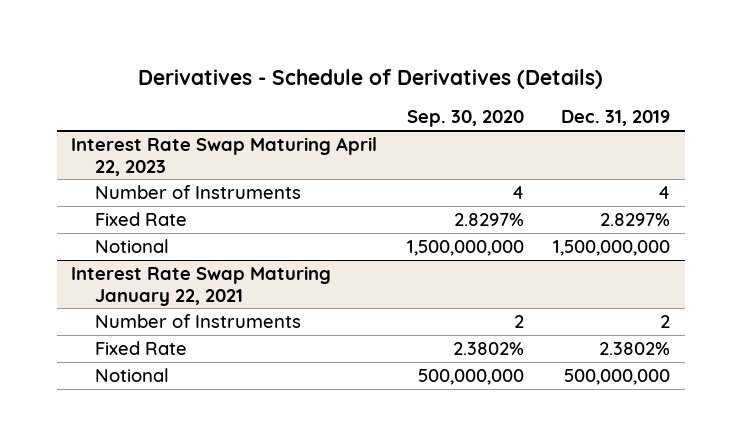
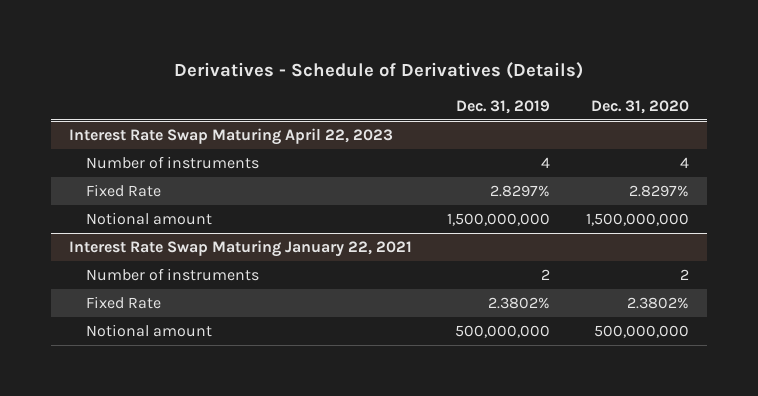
[406,110,524,128] Sep. 30, 2020 -> none
none -> [591,99,690,114] Dec. 31, 2020
[95,184,302,199] Number of Instruments -> [86,156,260,170] Number of instruments
[95,238,170,253] Notional -> [86,212,213,226] Notional amount
[95,313,302,328] Number of Instruments -> [86,268,260,282] Number of instruments
[95,367,170,382] Notional -> [86,324,213,338] Notional amount

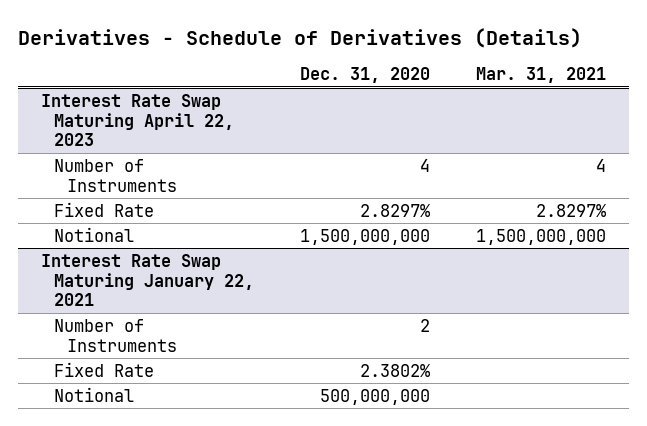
[456,99,551,114] Dec. 31, 2019 -> none
none -> [475,67,606,84] Mar. 31, 2021
[86,156,260,170] Number of instruments -> [54,158,177,192] Number of Instruments
[86,212,213,226] Notional amount -> [54,226,135,242] Notional
[86,268,260,282] Number of instruments -> [54,318,177,352] Number of Instruments
[86,324,213,338] Notional amount -> [54,386,135,402] Notional

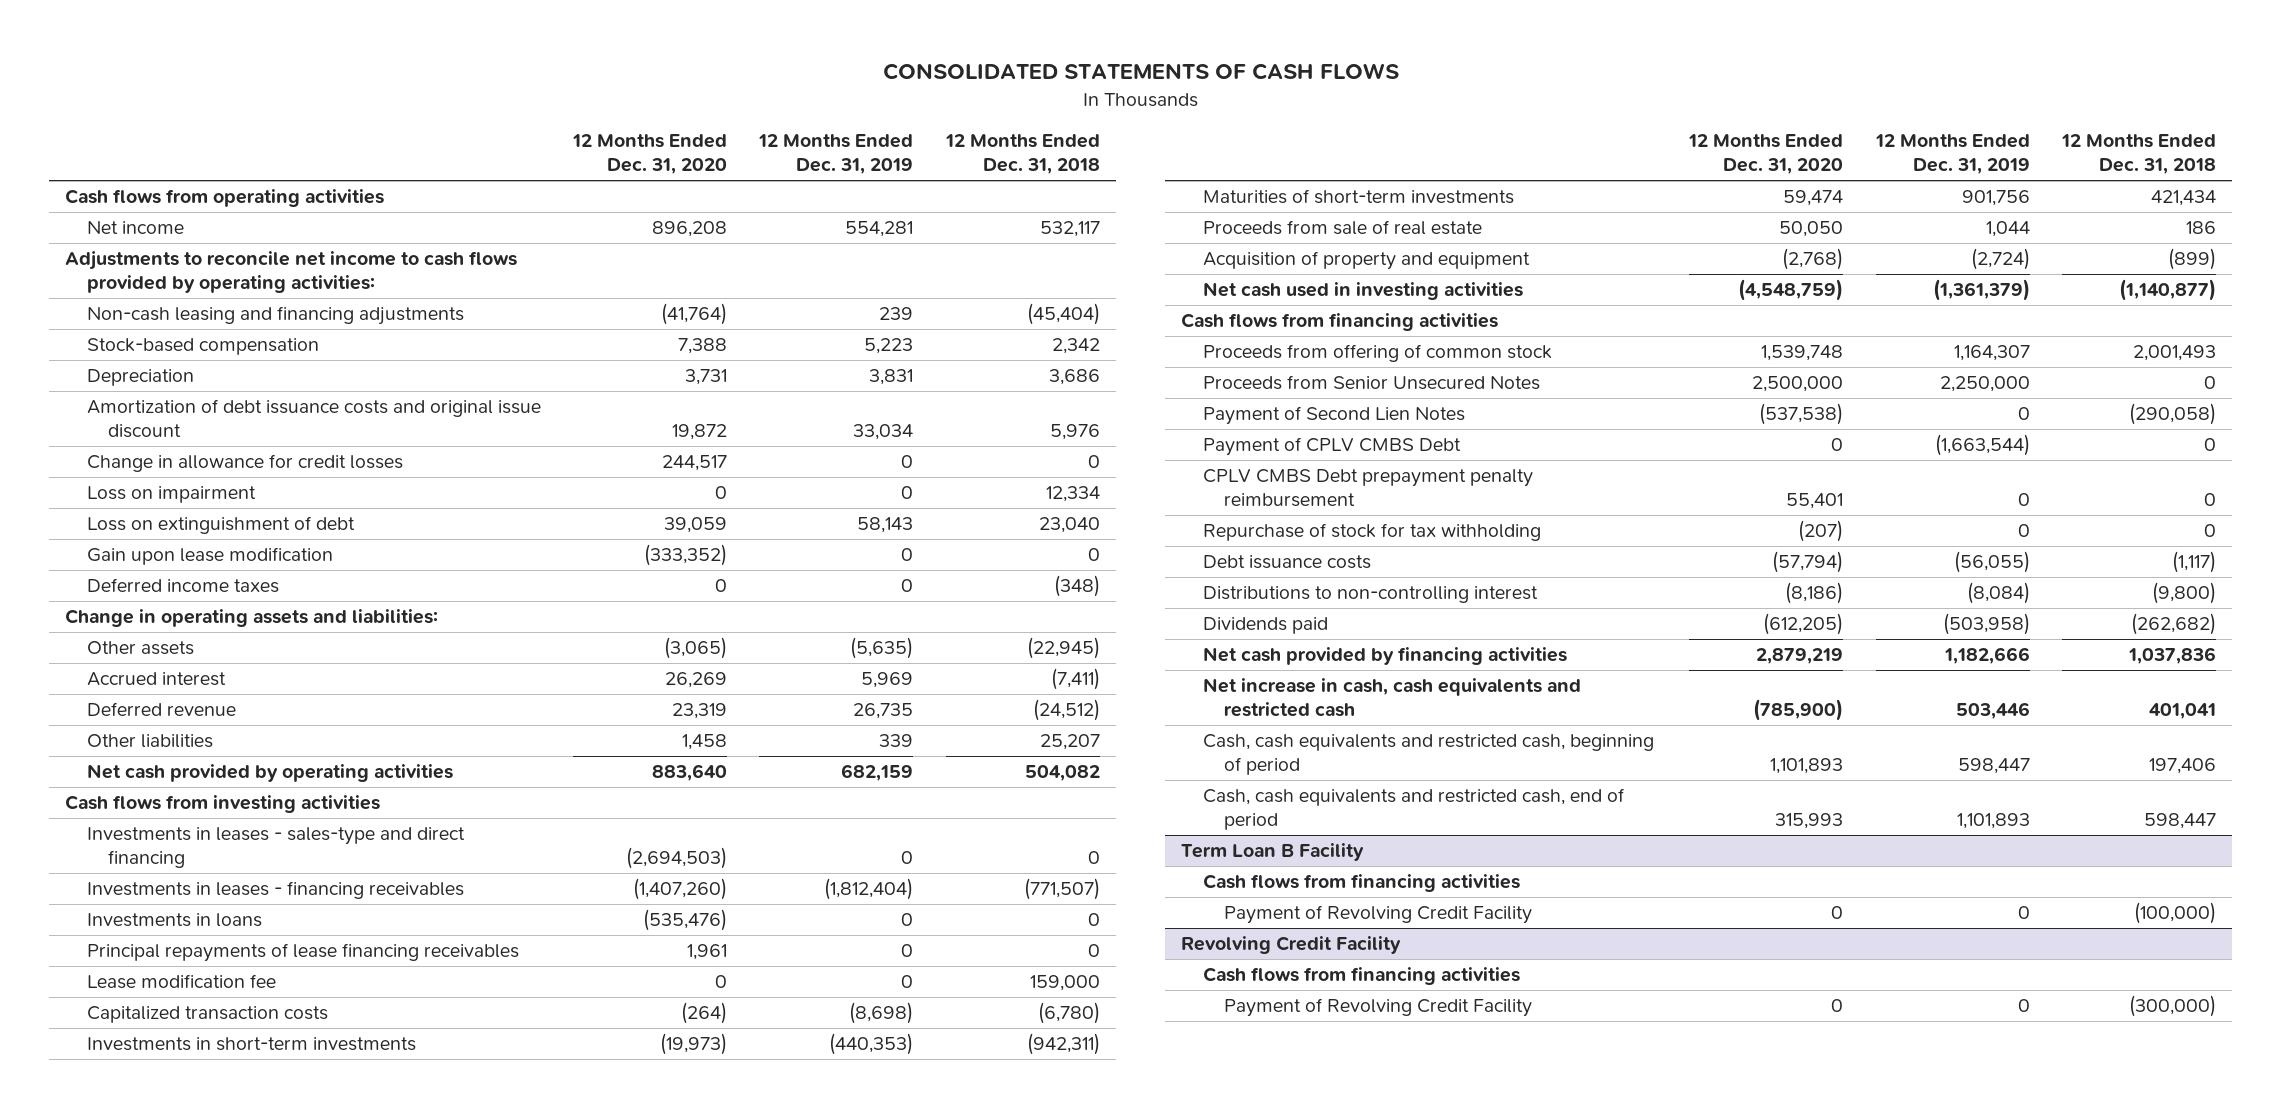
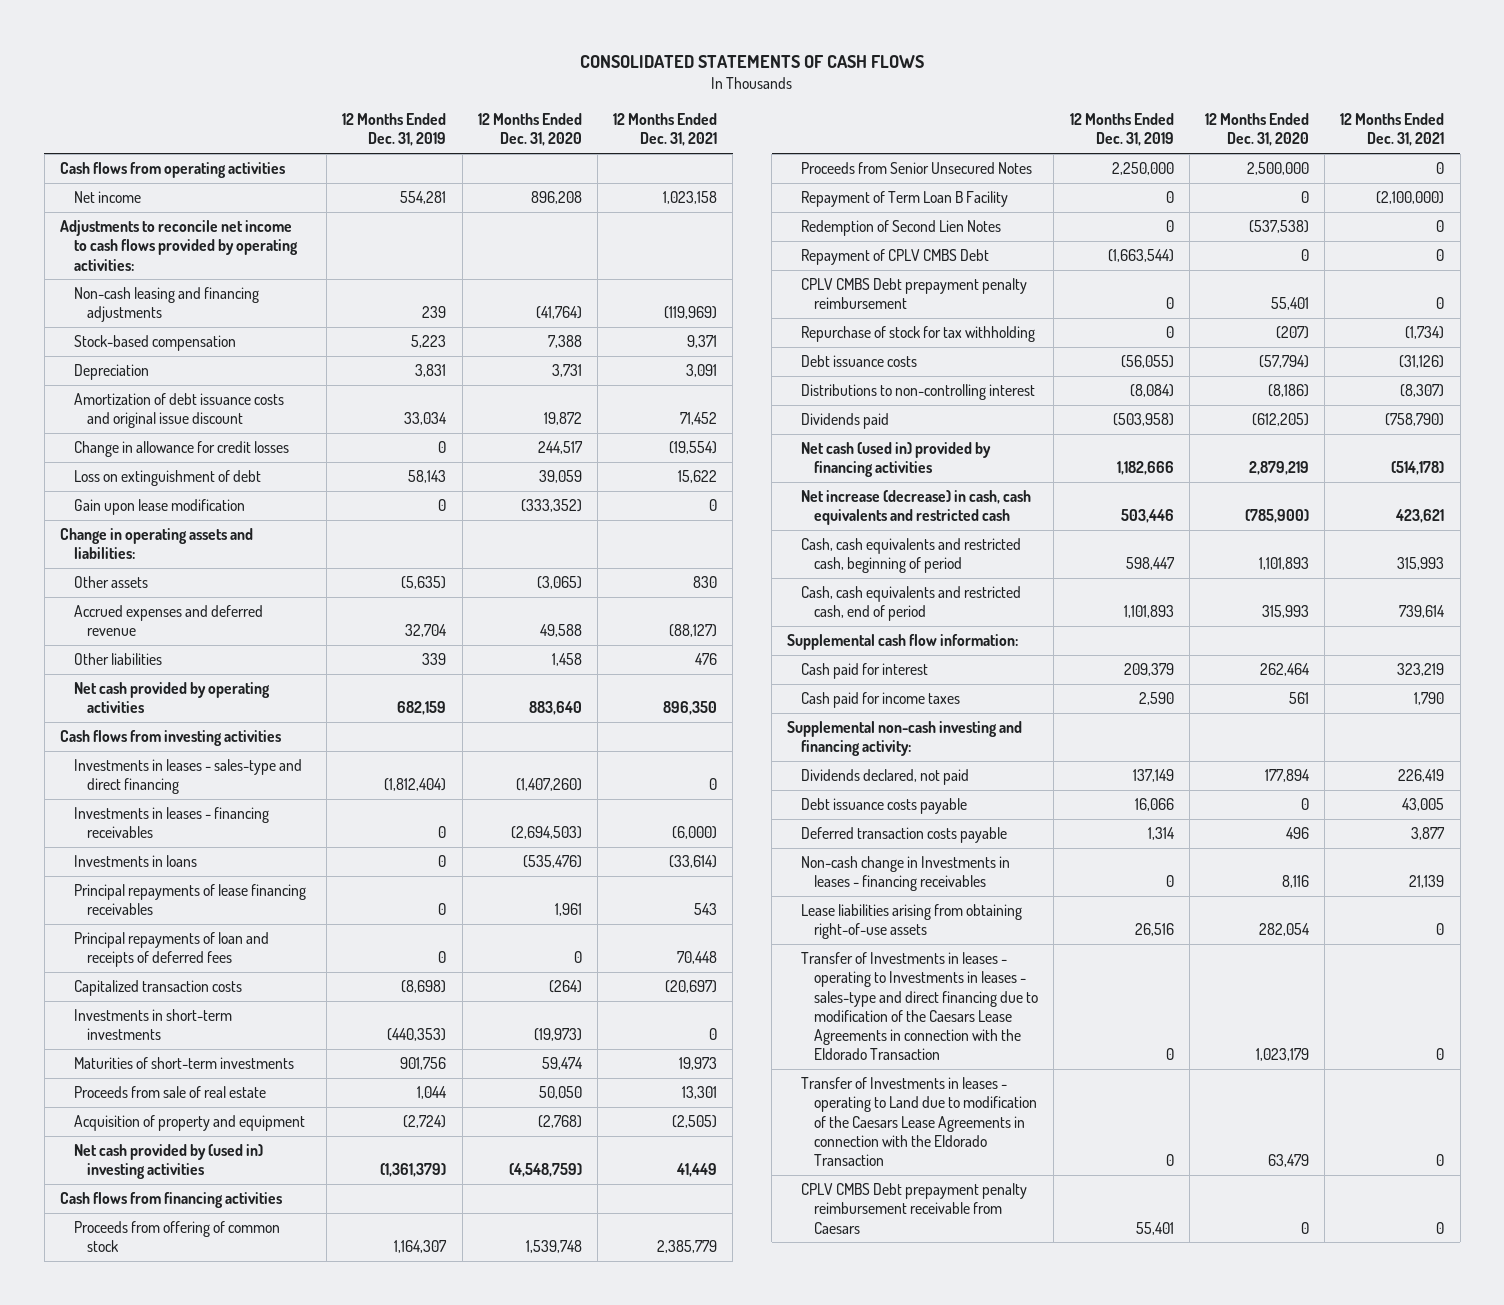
[944,134,1100,175] 12 Months Ended Dec. 31, 2018 -> none
none -> [613,113,718,147] 12 Months Ended Dec. 31, 2021
[86,486,256,504] Loss on impairment -> none
[86,578,279,594] Deferred income taxes -> none
[86,672,226,687] Accrued interest -> none
[86,702,236,717] Deferred revenue -> none
none -> [73,605,263,637] Accrued expenses and deferred revenue
[625,847,727,870] (2,694,503) -> [515,778,582,792] (1,407,260)
[901,851,914,865] 0 -> [384,778,447,792] (1,812,404)
[632,878,727,901] (1,407,260) -> [510,826,582,840] (2,694,503)
[824,878,914,901] (1,812,404) -> [438,826,447,839] 0
[86,974,276,990] Lease modification fee -> none
none -> [73,932,269,968] Principal repayments of loan and receipts of deferred fees
[1202,282,1523,301] Net cash used in investing activities -> [73,1144,263,1180] Net cash provided by (used in) investing activities
none -> [800,191,1008,208] Repayment of Term Loan B Facility
[1202,406,1465,426] Payment of Second Lien Notes -> [800,220,1001,237] Redemption of Second Lien Notes
[1202,437,1461,457] Payment of CPLV CMBS Debt -> [800,249,989,266] Repayment of CPLV CMBS Debt
[1202,647,1567,666] Net cash provided by financing activities -> [800,442,991,478] Net cash (used in) provided by financing activities
[1202,678,1581,718] Net increase in cash, cash equivalents and restricted cash -> [800,490,1031,526] Net increase (decrease) in cash, cash equivalents and restricted cash
[1181,843,1365,862] Term Loan B Facility -> none
[1202,874,1520,893] Cash flows from financing activities -> none
[1224,905,1533,925] Payment of Revolving Credit Facility -> none
[1181,936,1402,955] Revolving Credit Facility -> none
[1202,967,1520,986] Cash flows from financing activities -> none
[1224,998,1533,1018] Payment of Revolving Credit Facility -> none
none -> [787,634,1019,651] Supplemental cash flow information:
none -> [800,663,928,680] Cash paid for interest
none -> [800,692,960,709] Cash paid for income taxes
none -> [787,721,1023,757] Supplemental non-cash investing and financing activity:
none -> [800,769,969,786] Dividends declared, not paid
none -> [800,798,967,815] Debt issuance costs payable
none -> [800,827,1007,844] Deferred transaction costs payable
none -> [800,856,1010,892] Non-cash change in Investments in leases - financing receivables
none -> [800,904,1022,940] Lease liabilities arising from obtaining right-of-use assets
none -> [800,952,1039,1061] Transfer of Investments in leases - operating to Investments in leases - sales-type and direct financing due to modification of the Caesars Lease Agreements in connection with the Eldorado Transaction
none -> [800,1077,1038,1166] Transfer of Investments in leases - operating to Land due to modification of the Caesars Lease Agreements in connection with the Eldorado Transaction
none -> [800,1183,1027,1234] CPLV CMBS Debt prepayment penalty reimbursement receivable from Caesars

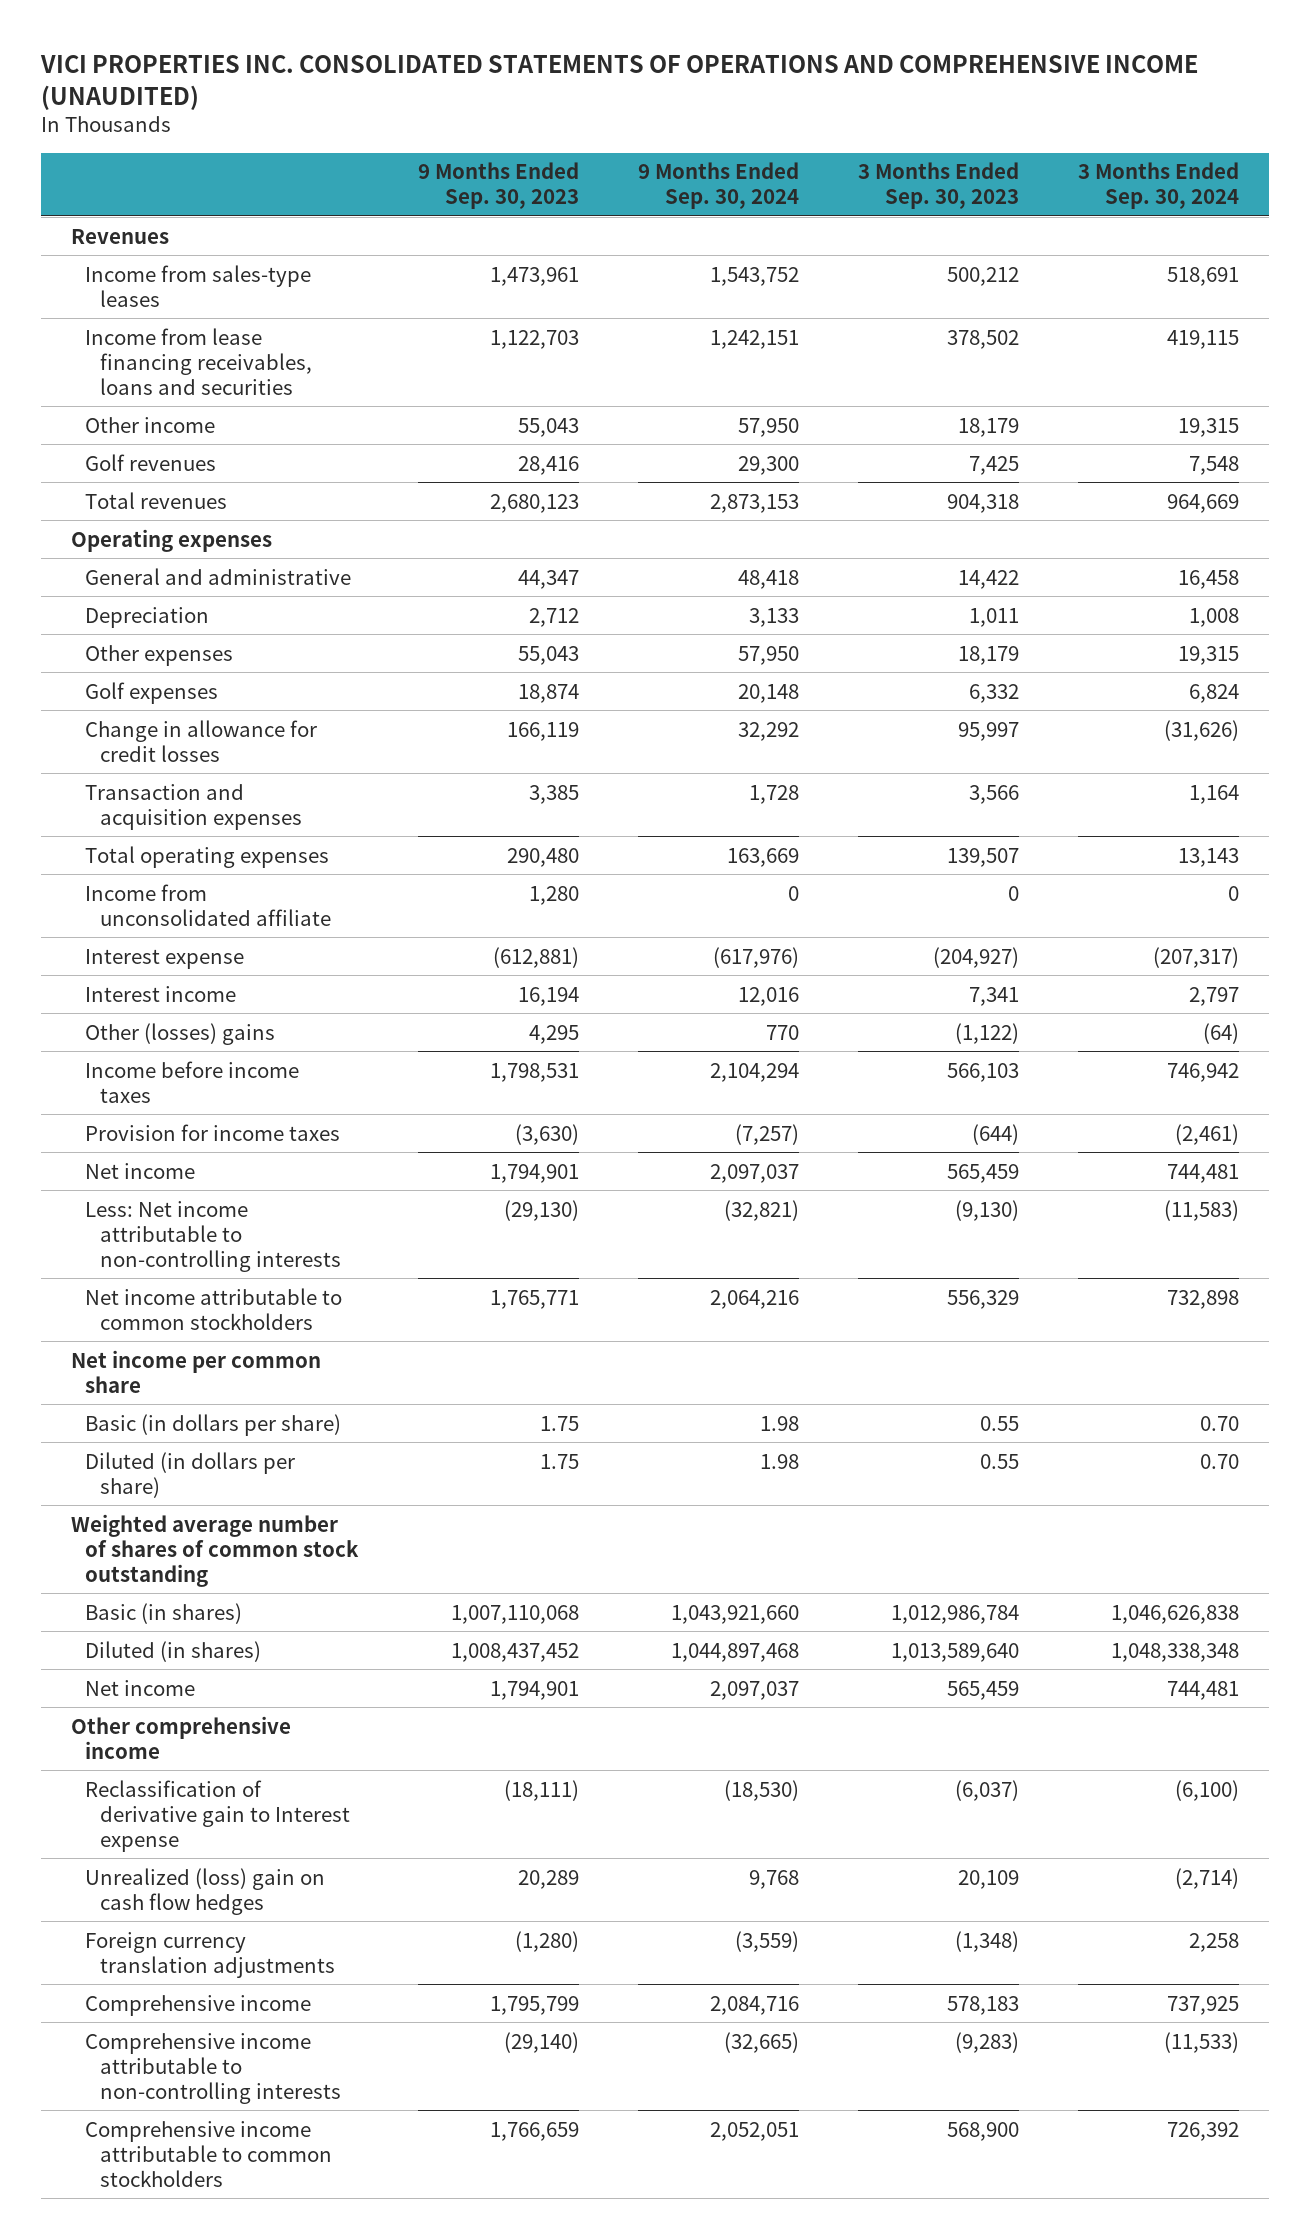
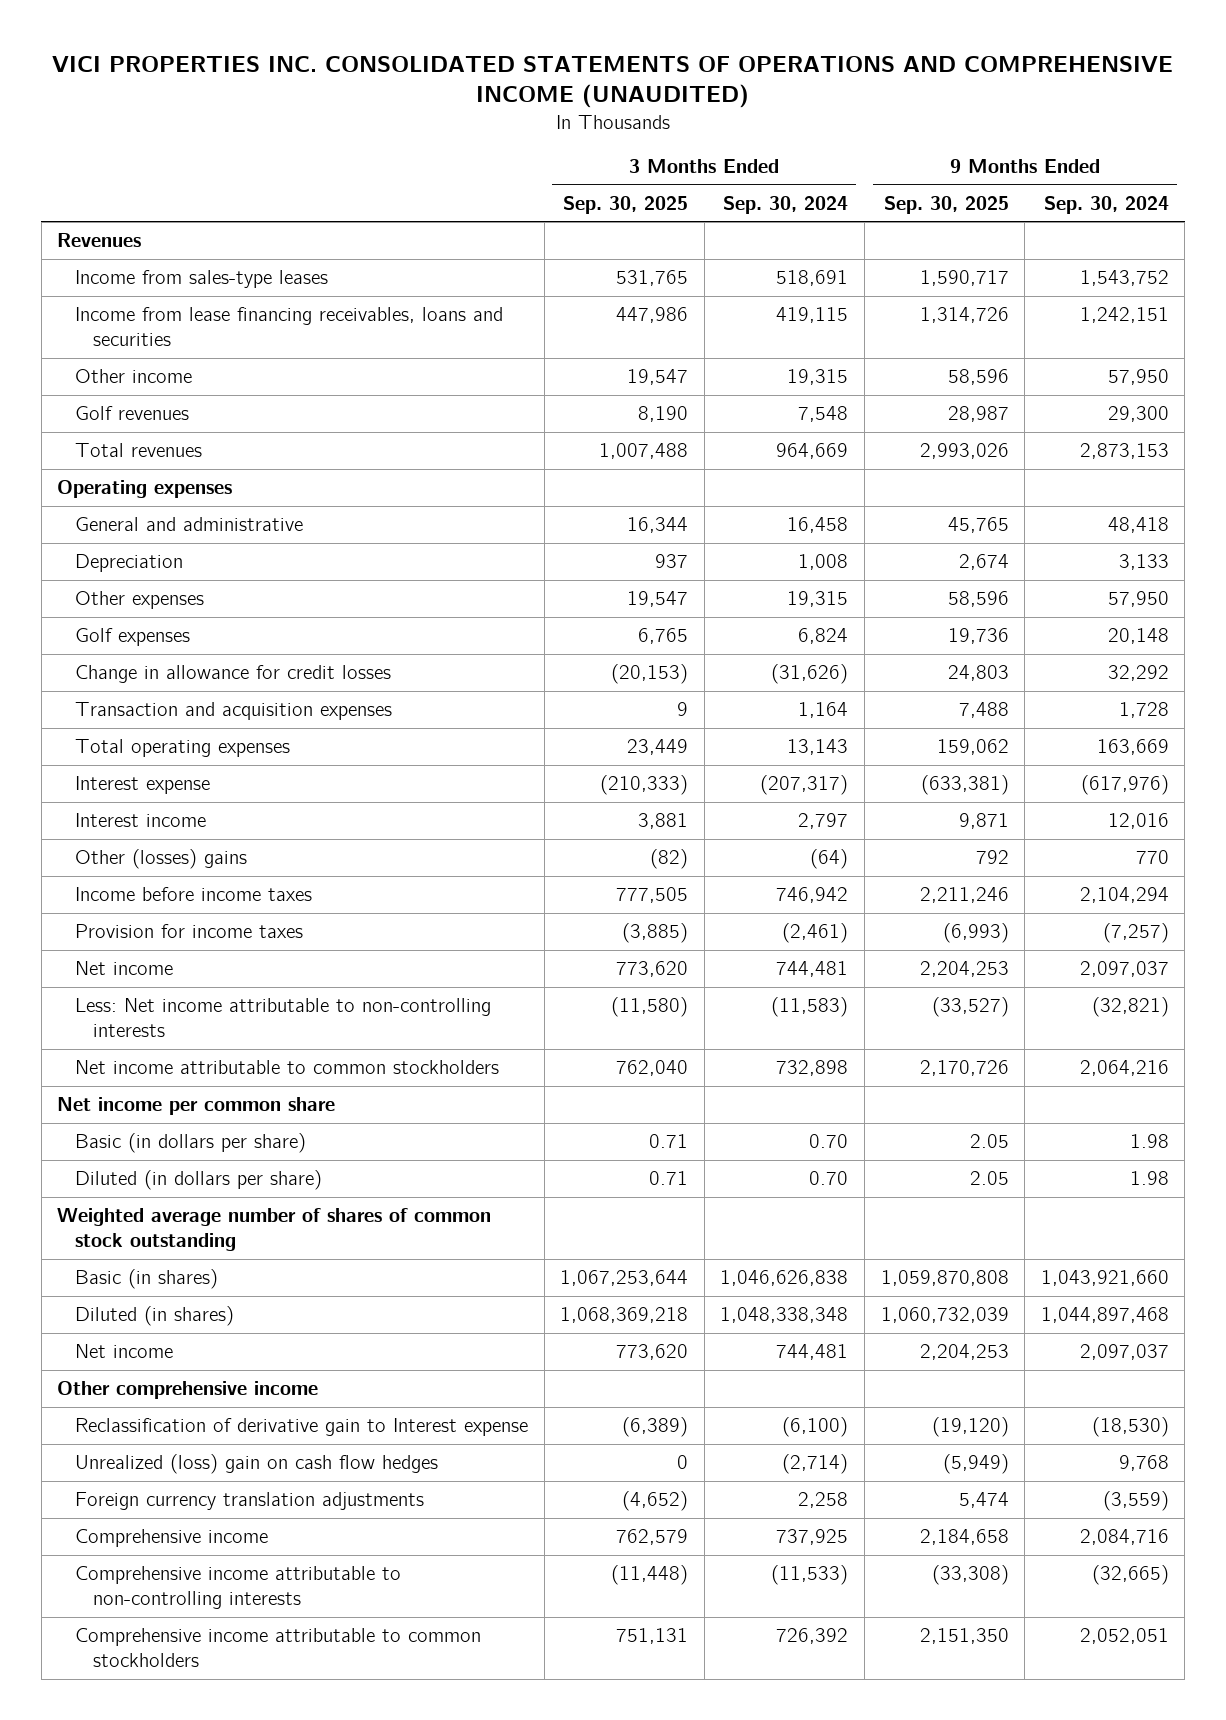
[417,162,579,210] 9 Months Ended Sep. 30, 2023 -> none
[857,162,1019,210] 3 Months Ended Sep. 30, 2023 -> none
none -> [563,195,689,214] Sep. 30, 2025
none -> [883,195,1009,214] Sep. 30, 2025
[85,883,331,926] Income from unconsolidated affiliate -> none

